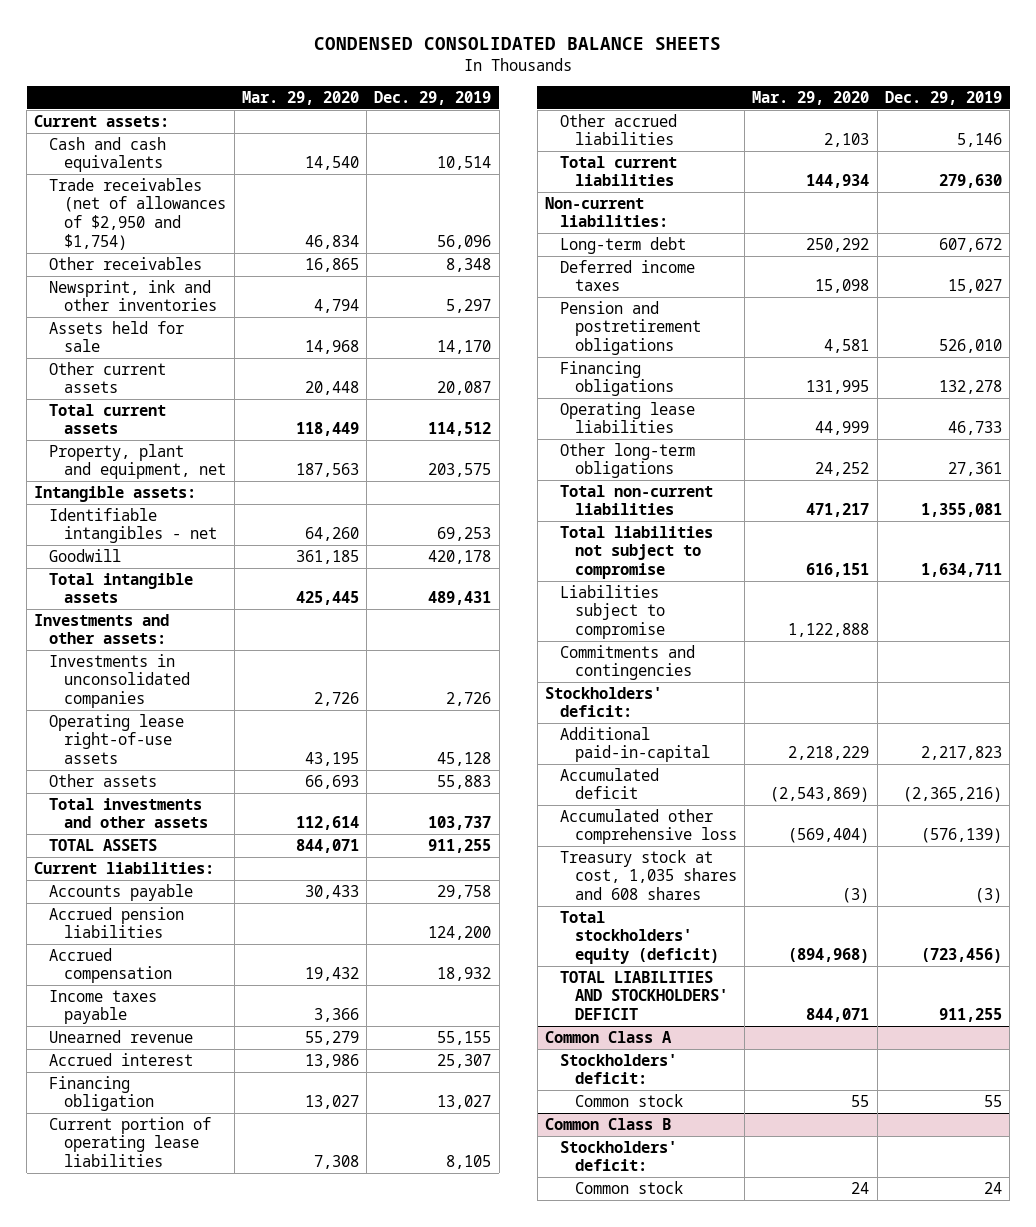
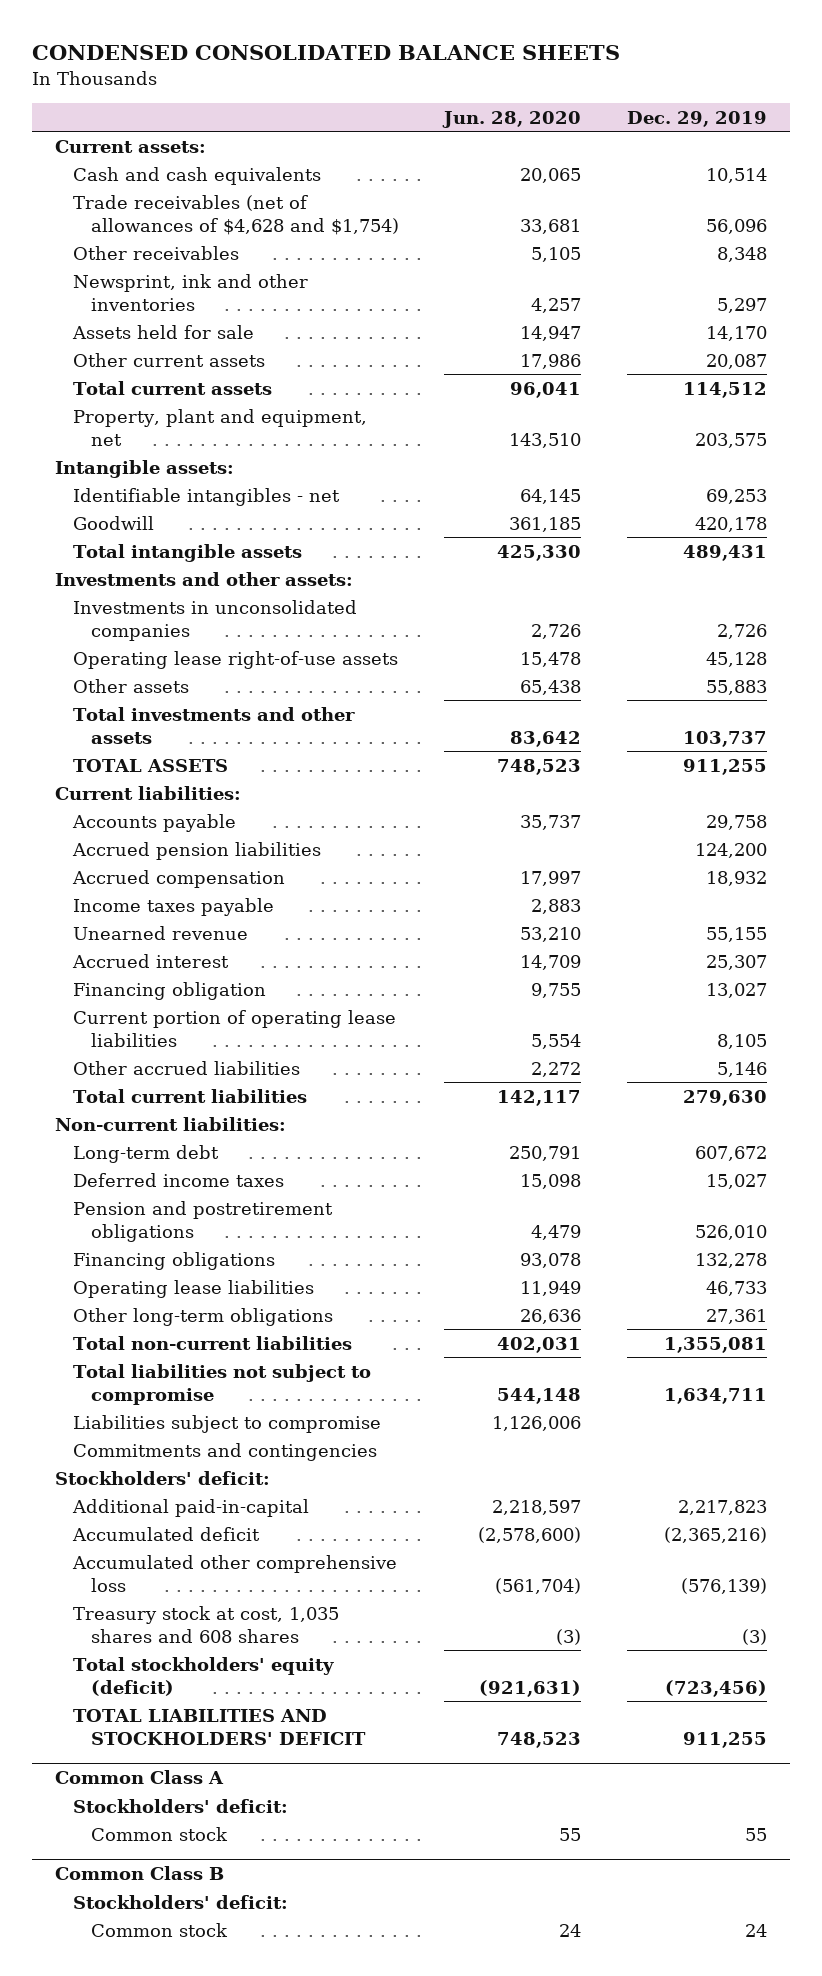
[241,91,359,106] Mar. 29, 2020 -> none
none -> [442,110,582,128] Jun. 28, 2020
[49,177,227,250] Trade receivables (net of allowances of $2,950 and $1,754) -> [72,194,399,235] Trade receivables (net of allowances of $4,628 and $1,754)

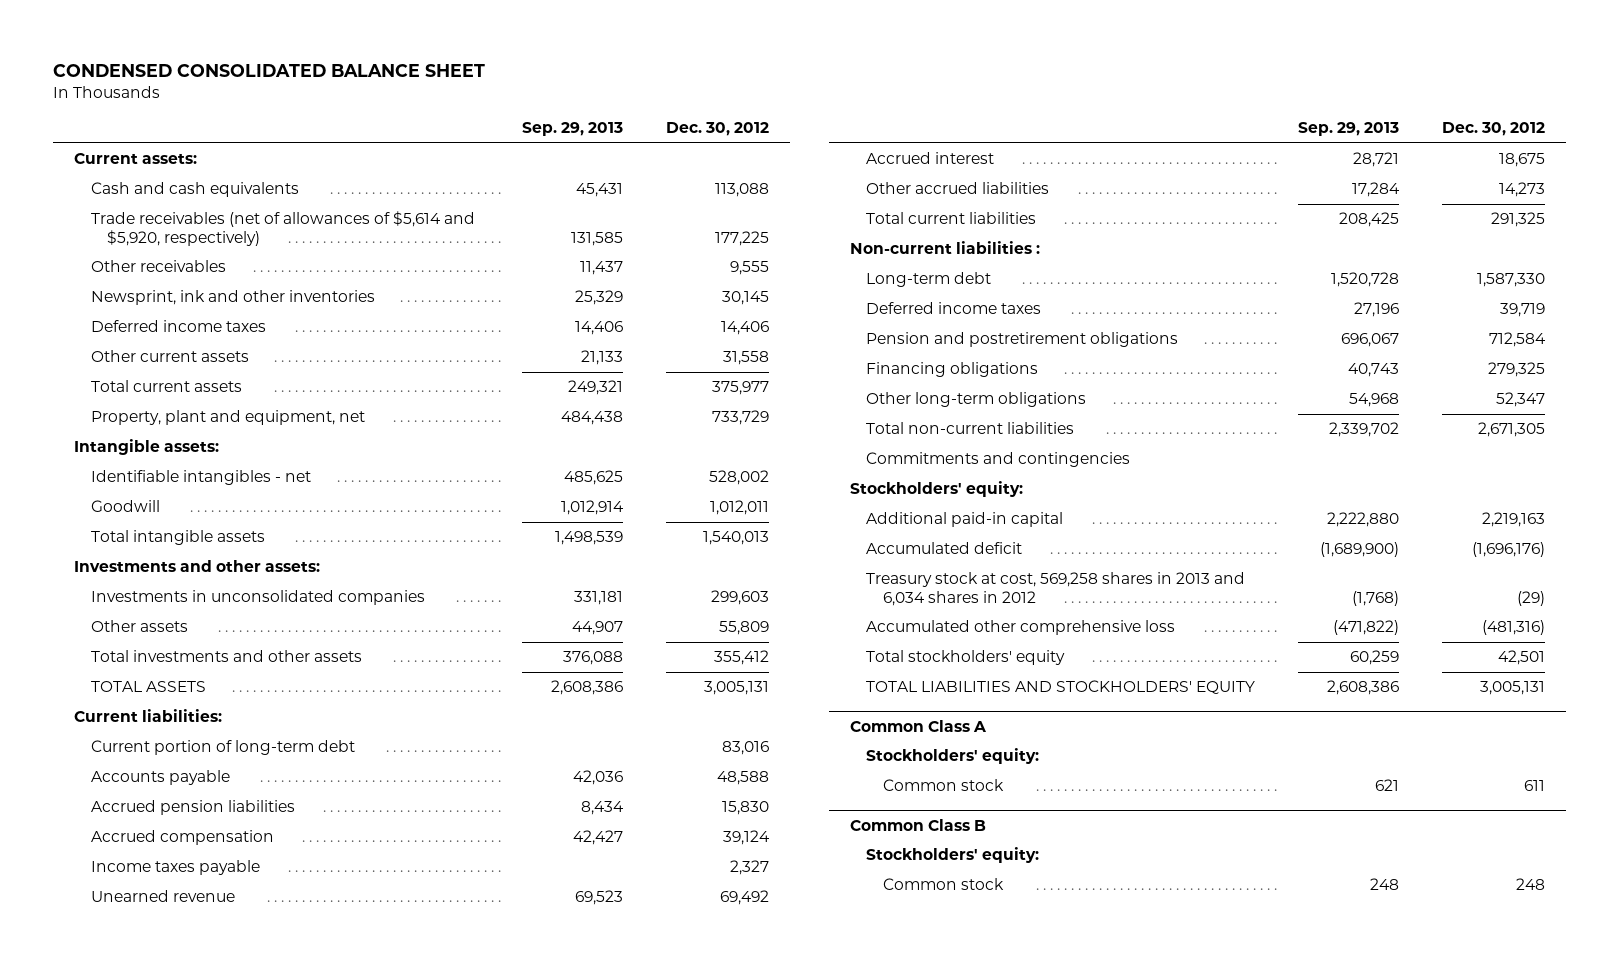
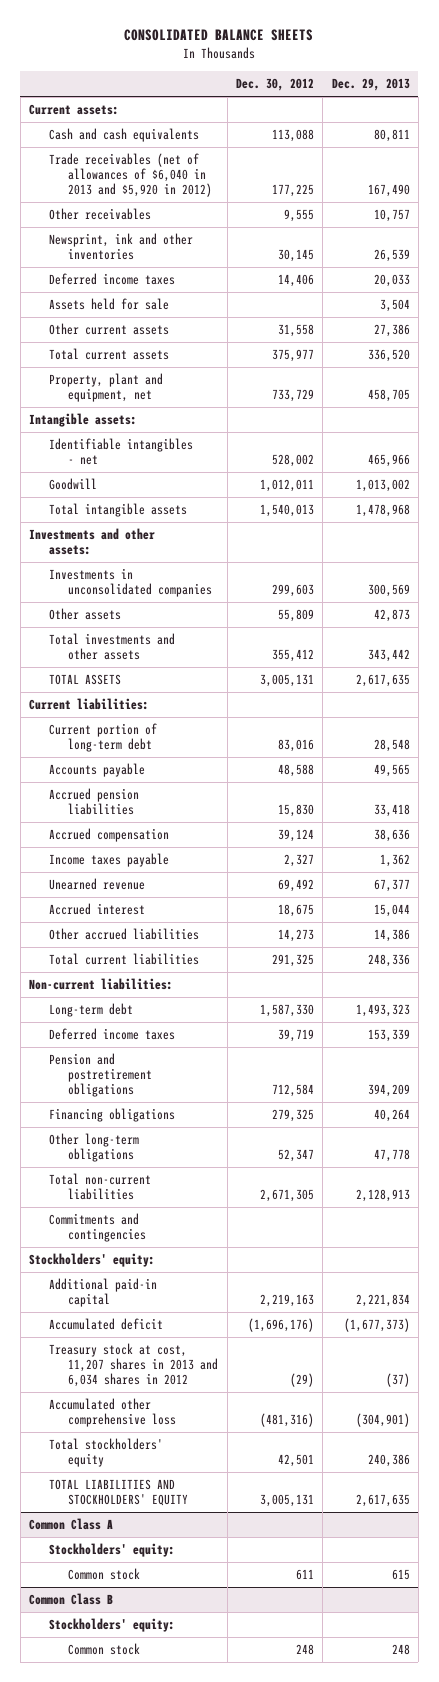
[53,63,486,77] CONDENSED CONSOLIDATED BALANCE SHEET -> [124,29,314,42] CONSOLIDATED BALANCE SHEETS
[522,122,624,137] Sep. 29, 2013 -> none
none -> [331,78,410,92] Dec. 29, 2013
[90,211,475,246] Trade receivables (net of allowances of $5,614 and $5,920, respectively) -> [48,153,213,198] Trade receivables (net of allowances of $6,040 in 2013 and $5,920 in 2012)
none -> [48,298,169,311] Assets held for sale
[850,241,1041,255] Non-current liabilities : -> [28,978,173,991] Non-current liabilities:
[866,572,1246,606] Treasury stock at cost, 569,258 shares in 2013 and 6,034 shares in 2012 -> [48,1343,219,1388] Treasury stock at cost, 11,207 shares in 2013 and 6,034 shares in 2012

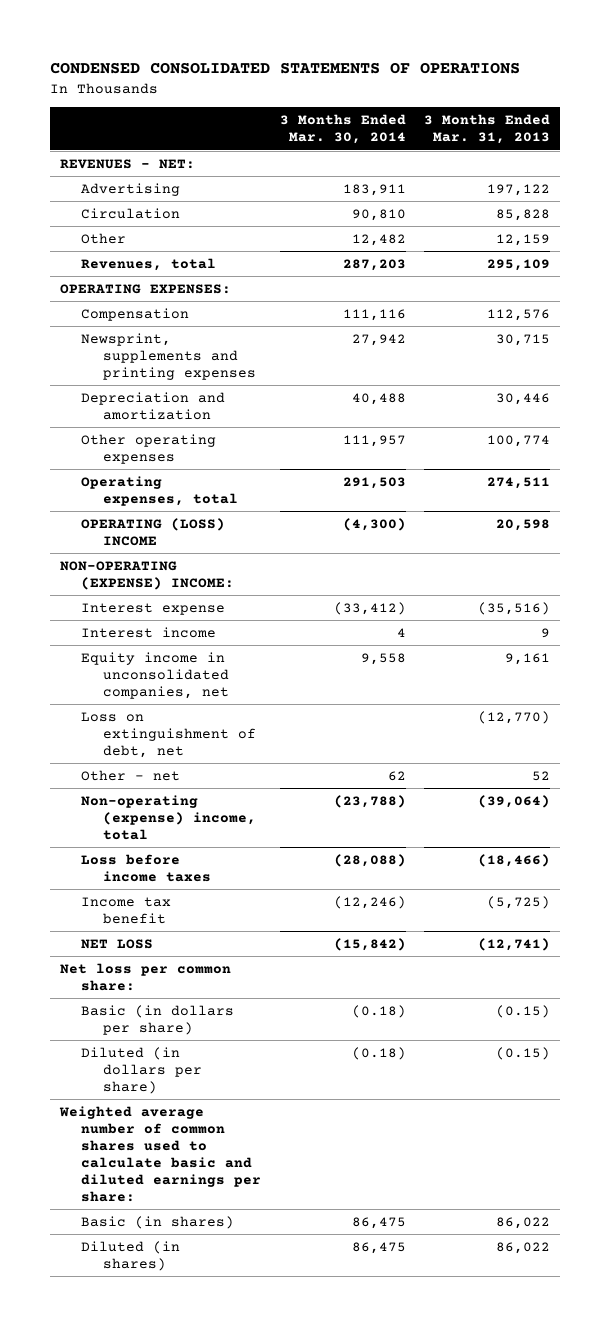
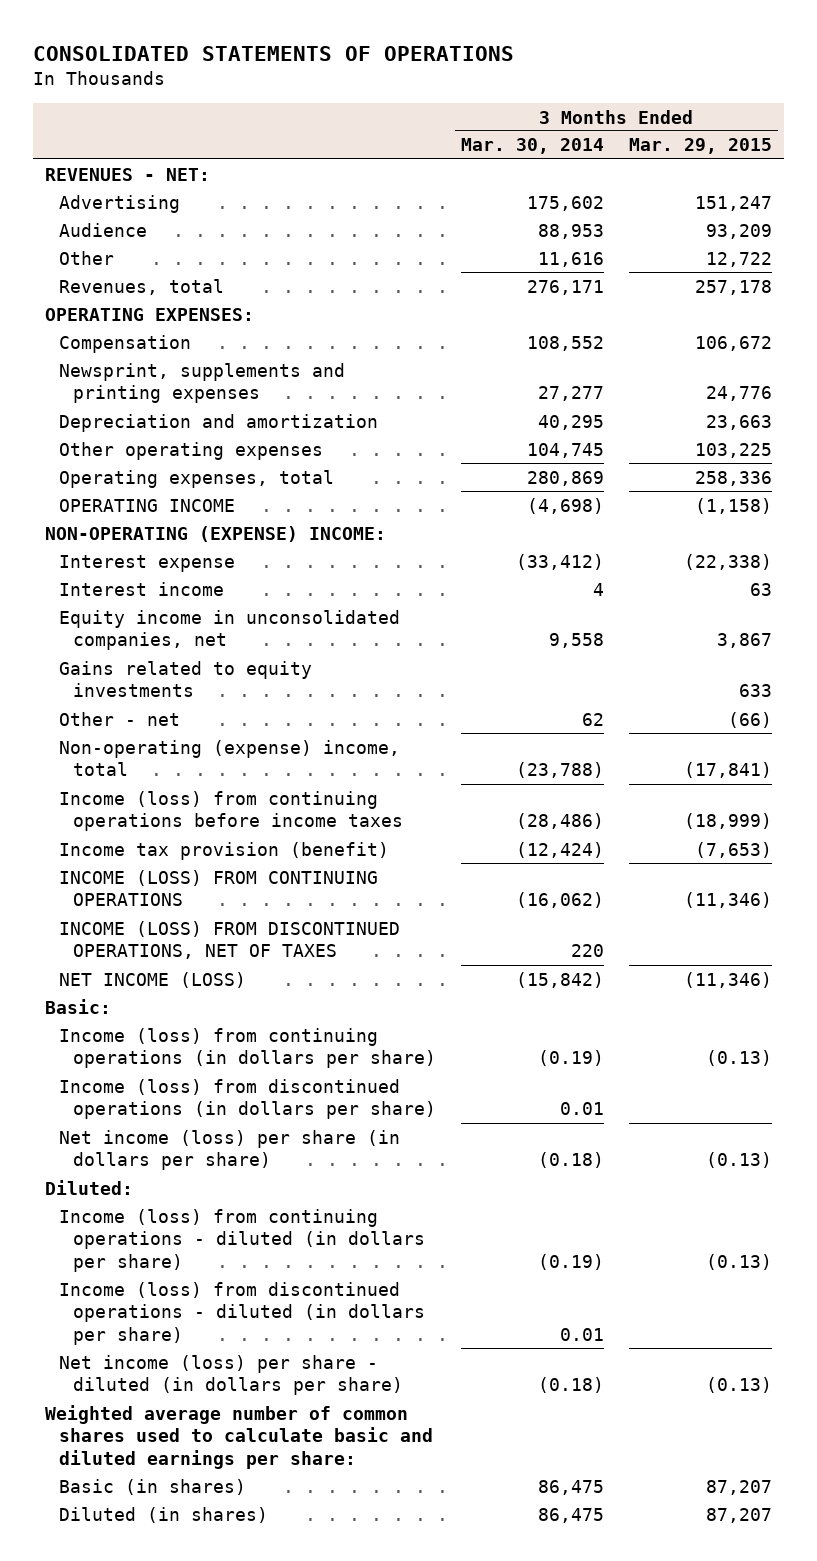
[50,62,521,75] CONDENSED CONSOLIDATED STATEMENTS OF OPERATIONS -> [32,45,514,61] CONSOLIDATED STATEMENTS OF OPERATIONS
[424,114,551,145] 3 Months Ended Mar. 31, 2013 -> none
none -> [628,138,772,155] Mar. 29, 2015
[81,207,181,219] Circulation -> none
[342,183,406,196] 183,911 -> [526,195,604,211] 175,602
none -> [59,222,148,237] Audience
[351,233,406,246] 12,482 -> [537,251,604,267] 11,616
[342,258,406,271] 287,203 -> [526,279,604,295] 276,171
[342,308,406,321] 111,116 -> [526,335,604,351] 108,552
[351,333,406,346] 27,942 -> [537,386,604,402] 27,277
[351,392,406,405] 40,488 -> [537,414,604,430] 40,295
[342,434,406,447] 111,957 -> [526,442,604,458] 104,745
[342,476,406,489] 291,503 -> [526,470,604,486] 280,869
[81,517,226,546] OPERATING (LOSS) INCOME -> [59,498,236,512] OPERATING INCOME
[342,517,406,531] (4,300) -> [526,497,604,514] (4,698)
[81,711,257,758] Loss on extinguishment of debt, net -> none
none -> [59,660,313,698] Gains related to equity investments
[81,853,212,882] Loss before income taxes -> [59,790,403,832] Income (loss) from continuing operations before income taxes
[333,853,406,867] (28,088) -> [515,813,604,830] (28,486)
[81,896,172,924] Income tax benefit -> [59,841,390,860] Income tax provision (benefit)
[333,895,406,909] (12,246) -> [515,841,604,858] (12,424)
none -> [59,869,379,907] INCOME (LOSS) FROM CONTINUING OPERATIONS
none -> [59,920,401,960] INCOME (LOSS) FROM DISCONTINUED OPERATIONS, NET OF TAXES
[81,938,154,949] NET LOSS -> [59,971,247,988] NET INCOME (LOSS)
[59,962,231,991] Net loss per common share: -> [45,998,112,1014] Basic:
none -> [59,1027,436,1069] Income (loss) from continuing operations (in dollars per share)
none -> [59,1078,436,1120] Income (loss) from discontinued operations (in dollars per share)
[81,1004,235,1035] Basic (in dollars per share) -> [59,1129,401,1171] Net income (loss) per share (in dollars per share)
none -> [45,1179,134,1195] Diluted:
none -> [59,1208,425,1272] Income (loss) from continuing operations - diluted (in dollars per share)
none -> [59,1281,425,1345] Income (loss) from discontinued operations - diluted (in dollars per share)
[81,1046,203,1094] Diluted (in dollars per share) -> [59,1354,403,1396] Net income (loss) per share - diluted (in dollars per share)

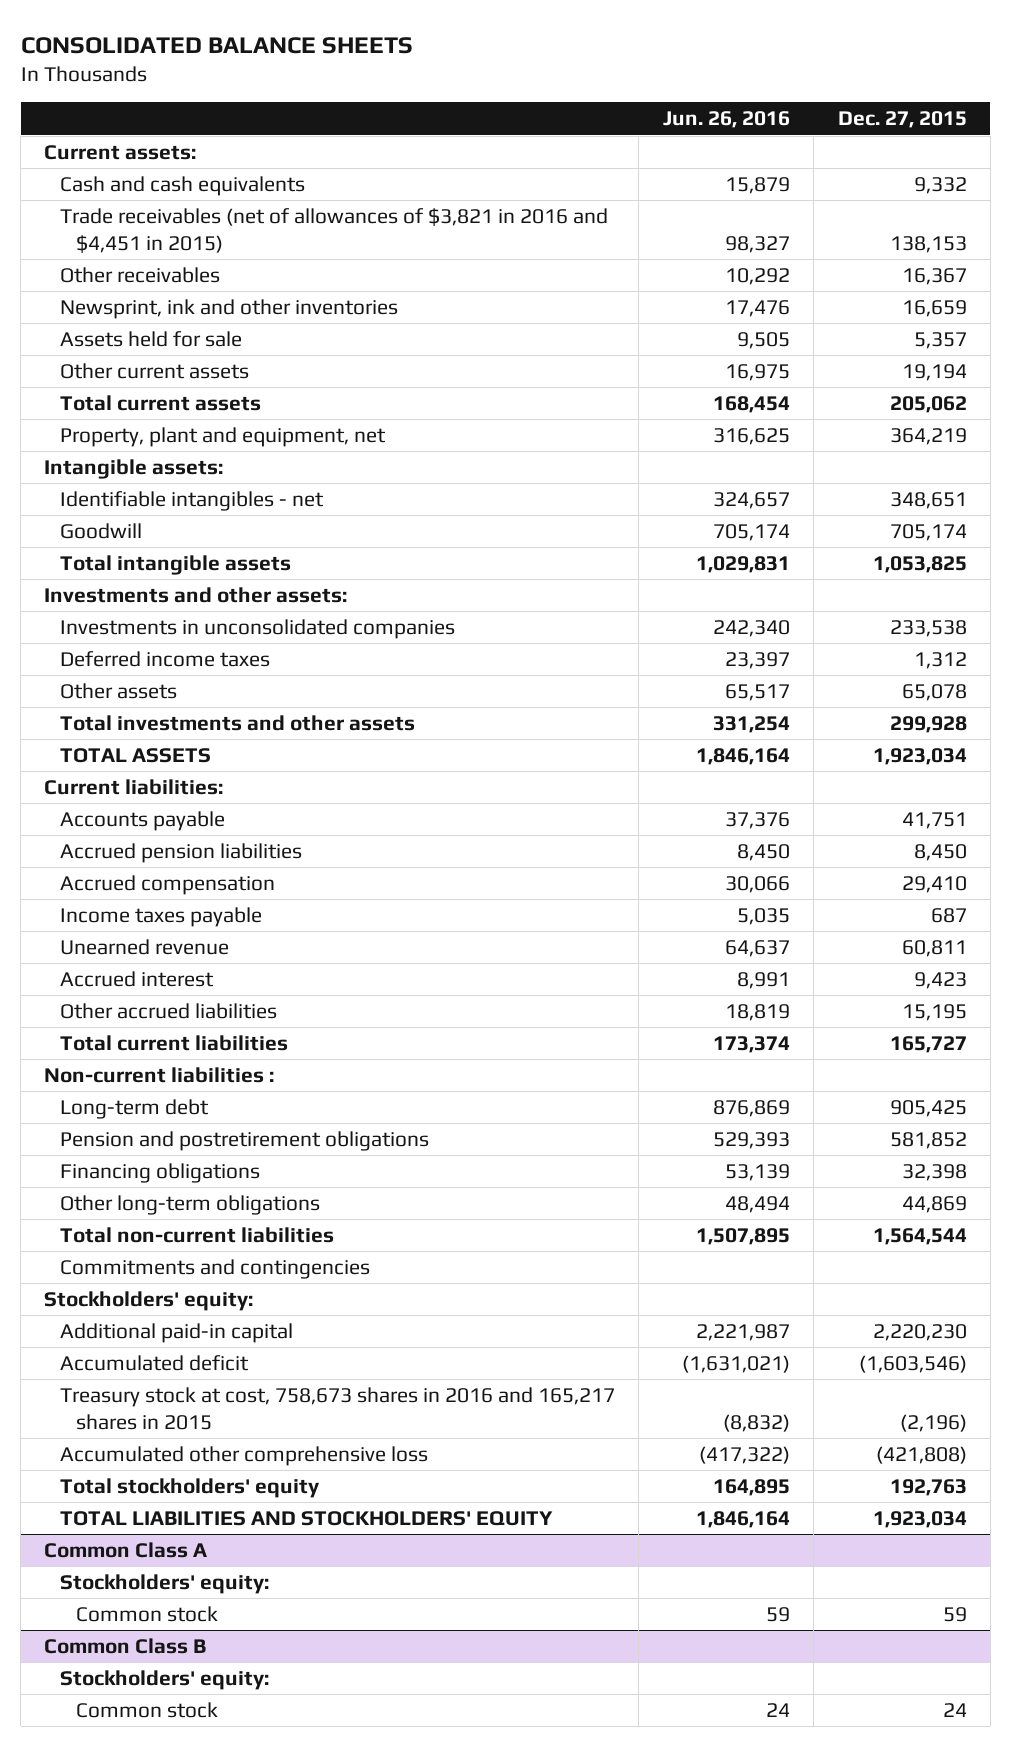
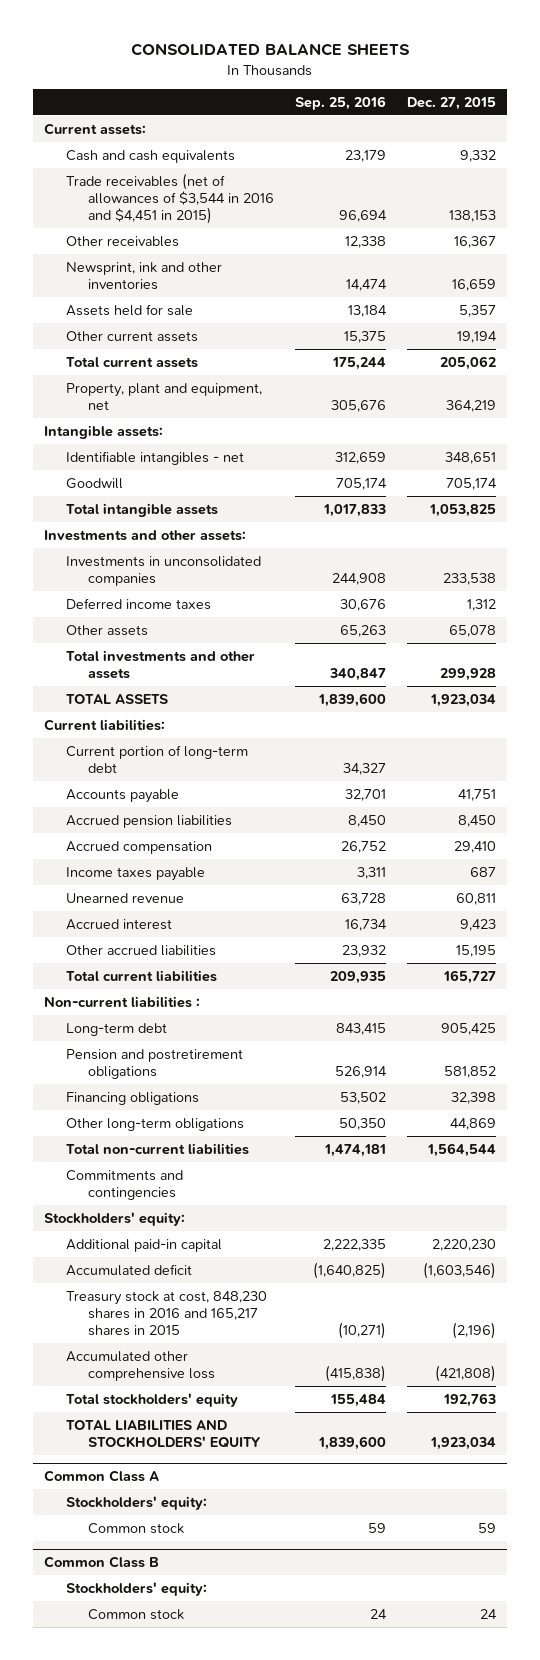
[662,111,790,129] Jun. 26, 2016 -> none
none -> [295,95,387,110] Sep. 25, 2016
[60,207,609,253] Trade receivables (net of allowances of $3,821 in 2016 and $4,451 in 2015) -> [65,172,275,224] Trade receivables (net of allowances of $3,544 in 2016 and $4,451 in 2015)
none -> [65,744,248,773] Current portion of long-term debt
[60,1386,616,1430] Treasury stock at cost, 758,673 shares in 2016 and 165,217 shares in 2015 -> [65,1290,267,1336] Treasury stock at cost, 848,230 shares in 2016 and 165,217 shares in 2015

